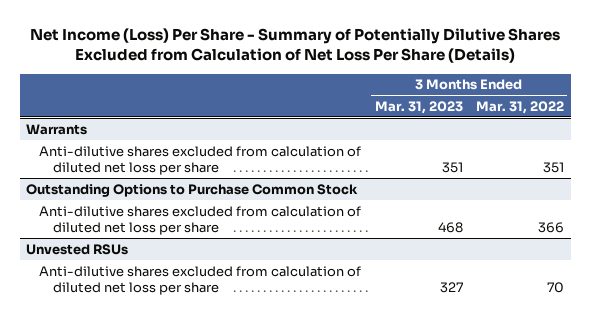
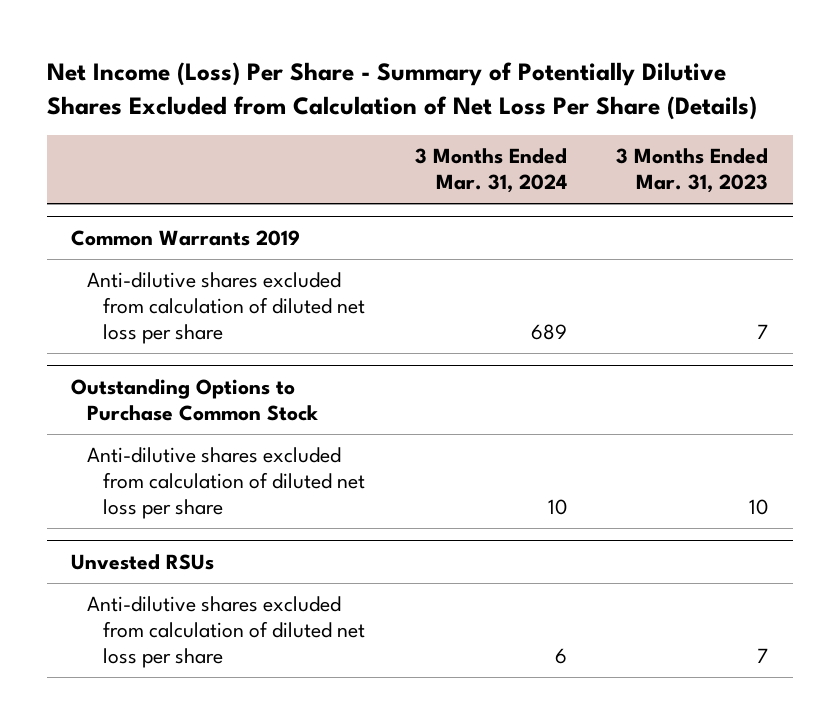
[476,100,565,114] Mar. 31, 2022 -> none
none -> [414,148,567,194] 3 Months Ended Mar. 31, 2024
[26,123,88,135] Warrants -> [71,230,301,247] Common Warrants 2019
[441,162,463,174] 351 -> [757,323,769,339] 7
[437,222,463,234] 468 -> [749,498,769,515] 10
[439,282,463,294] 327 -> [757,647,769,663] 7

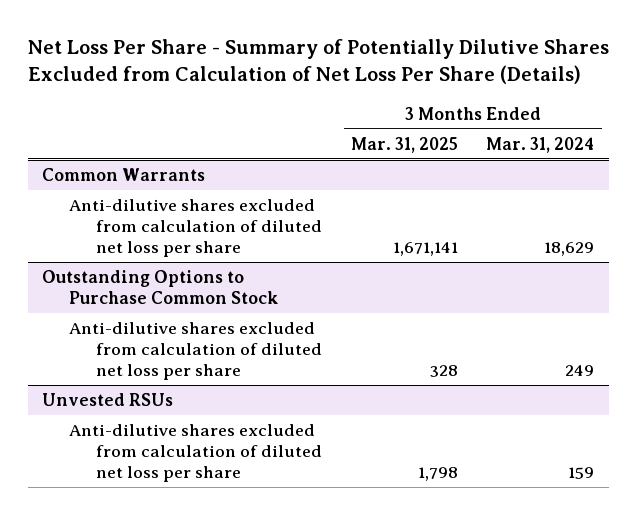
[46,62,757,120] Net Income (Loss) Per Share - Summary of Potentially Dilutive Shares Excluded from Calculation of Net Loss Per Share (Details) -> [27,39,609,85] Net Loss Per Share - Summary of Potentially Dilutive Shares Excluded from Calculation of Net Loss Per Share (Details)
[616,148,769,194] 3 Months Ended Mar. 31, 2023 -> none
none -> [350,136,458,153] Mar. 31, 2025
[71,230,301,247] Common Warrants 2019 -> [41,167,205,181] Common Warrants
[530,323,567,340] 689 -> [544,241,595,256] 18,629
[547,498,567,515] 10 -> [565,364,595,376] 249
[554,647,567,664] 6 -> [568,466,595,479] 159

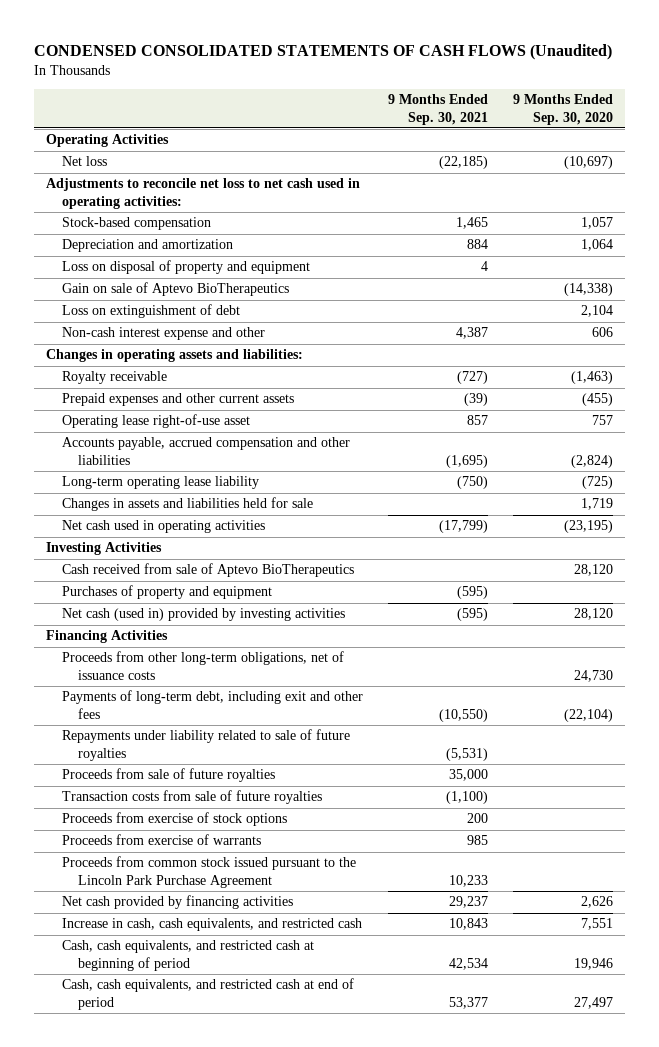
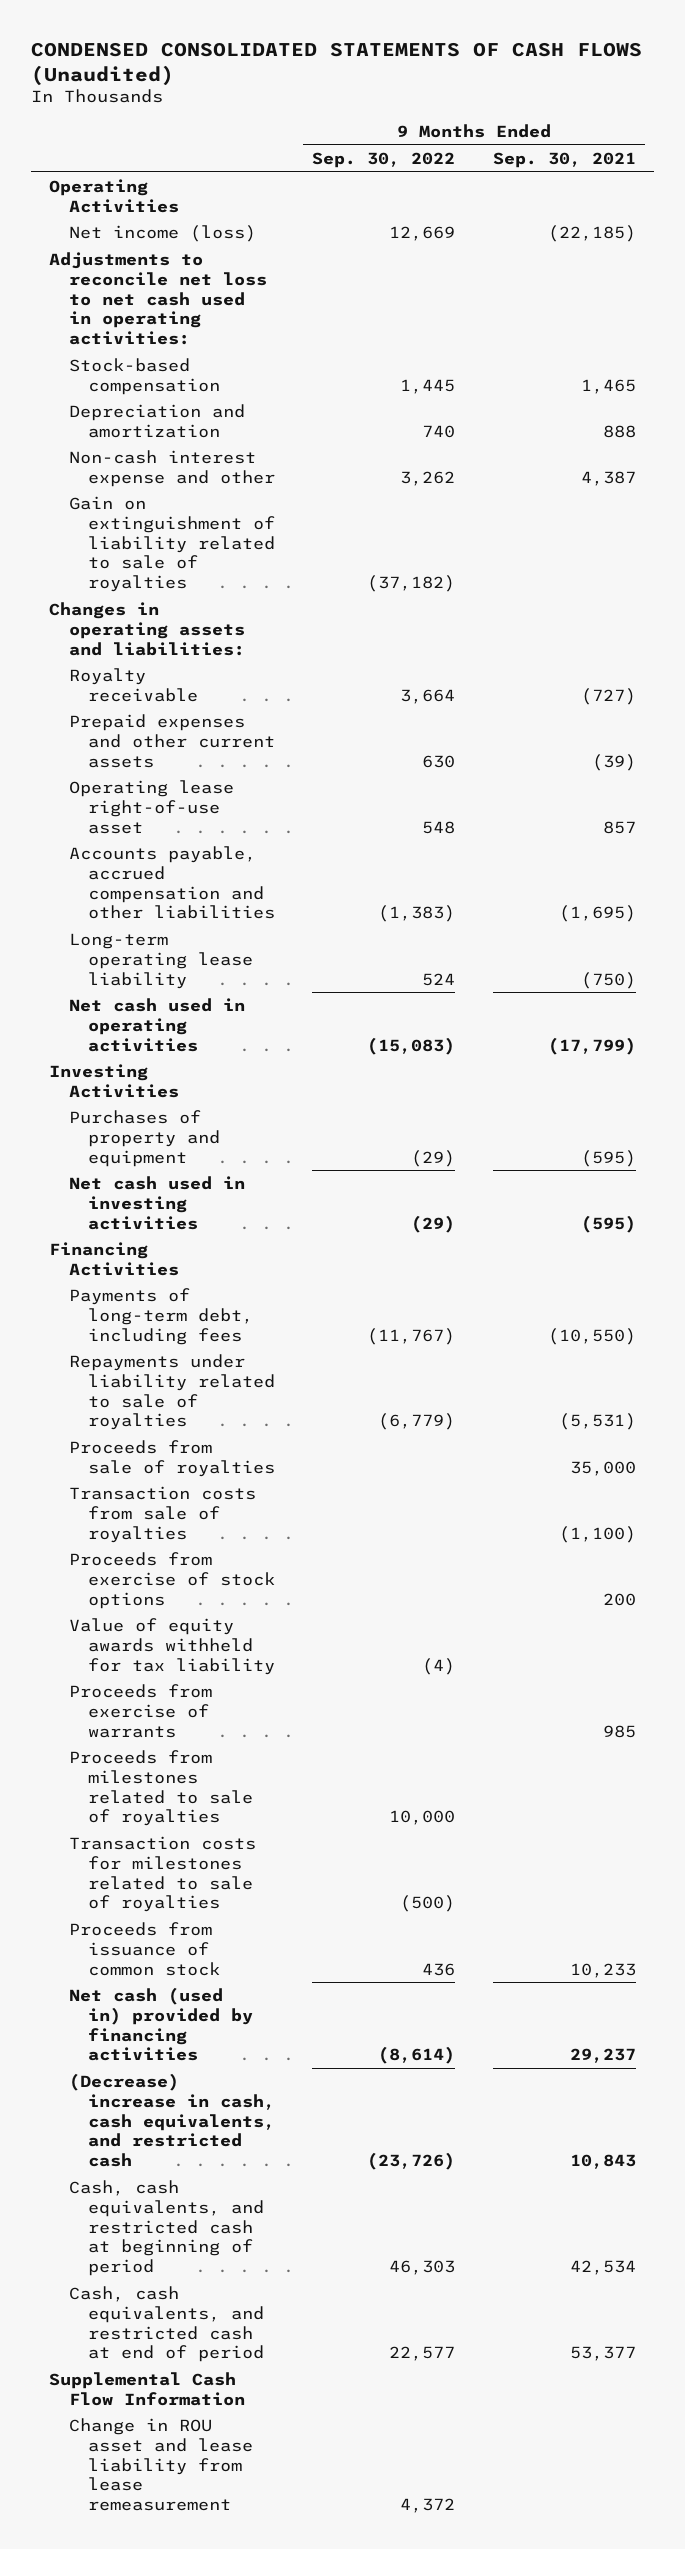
[512,94,613,125] 9 Months Ended Sep. 30, 2020 -> none
none -> [312,151,456,168] Sep. 30, 2022
[61,156,107,167] Net loss -> [68,224,256,242] Net income (loss)
[61,260,310,275] Loss on disposal of property and equipment -> none
[61,282,289,297] Gain on sale of Aptevo BioTherapeutics -> none
[61,304,240,319] Loss on extinguishment of debt -> none
[466,239,488,250] 884 -> [602,424,636,438] 888
none -> [68,495,276,593] Gain on extinguishment of liability related to sale of royalties
[61,497,313,512] Changes in assets and liabilities held for sale -> none
[61,563,354,578] Cash received from sale of Aptevo BioTherapeutics -> none
[61,608,345,622] Net cash (used in) provided by investing activities -> [68,1175,245,1230] Net cash used in investing activities
[61,651,344,680] Proceeds from other long-term obligations, net of issuance costs -> none
[61,690,363,719] Payments of long-term debt, including exit and other fees -> [68,1287,254,1345] Payments of long-term debt, including fees
[61,729,350,761] Repayments under liability related to sale of future royalties -> [68,1353,276,1431] Repayments under liability related to sale of royalties
[61,768,275,783] Proceeds from sale of future royalties -> [68,1439,276,1477] Proceeds from sale of royalties
[61,790,322,805] Transaction costs from sale of future royalties -> [68,1485,256,1543] Transaction costs from sale of royalties
none -> [68,1617,276,1675] Value of equity awards withheld for tax liability
none -> [68,1749,254,1827] Proceeds from milestones related to sale of royalties
none -> [68,1835,256,1913] Transaction costs for milestones related to sale of royalties
[61,856,356,888] Proceeds from common stock issued pursuant to the Lincoln Park Purchase Agreement -> [68,1921,221,1976] Proceeds from issuance of common stock
[61,895,293,910] Net cash provided by financing activities -> [68,1986,254,2062] Net cash (used in) provided by financing activities
[61,918,362,932] Increase in cash, cash equivalents, and restricted cash -> [68,2072,276,2168] (Decrease) increase in cash, cash equivalents, and restricted cash
none -> [49,2371,245,2406] Supplemental Cash Flow Information
none -> [68,2417,254,2512] Change in ROU asset and lease liability from lease remeasurement

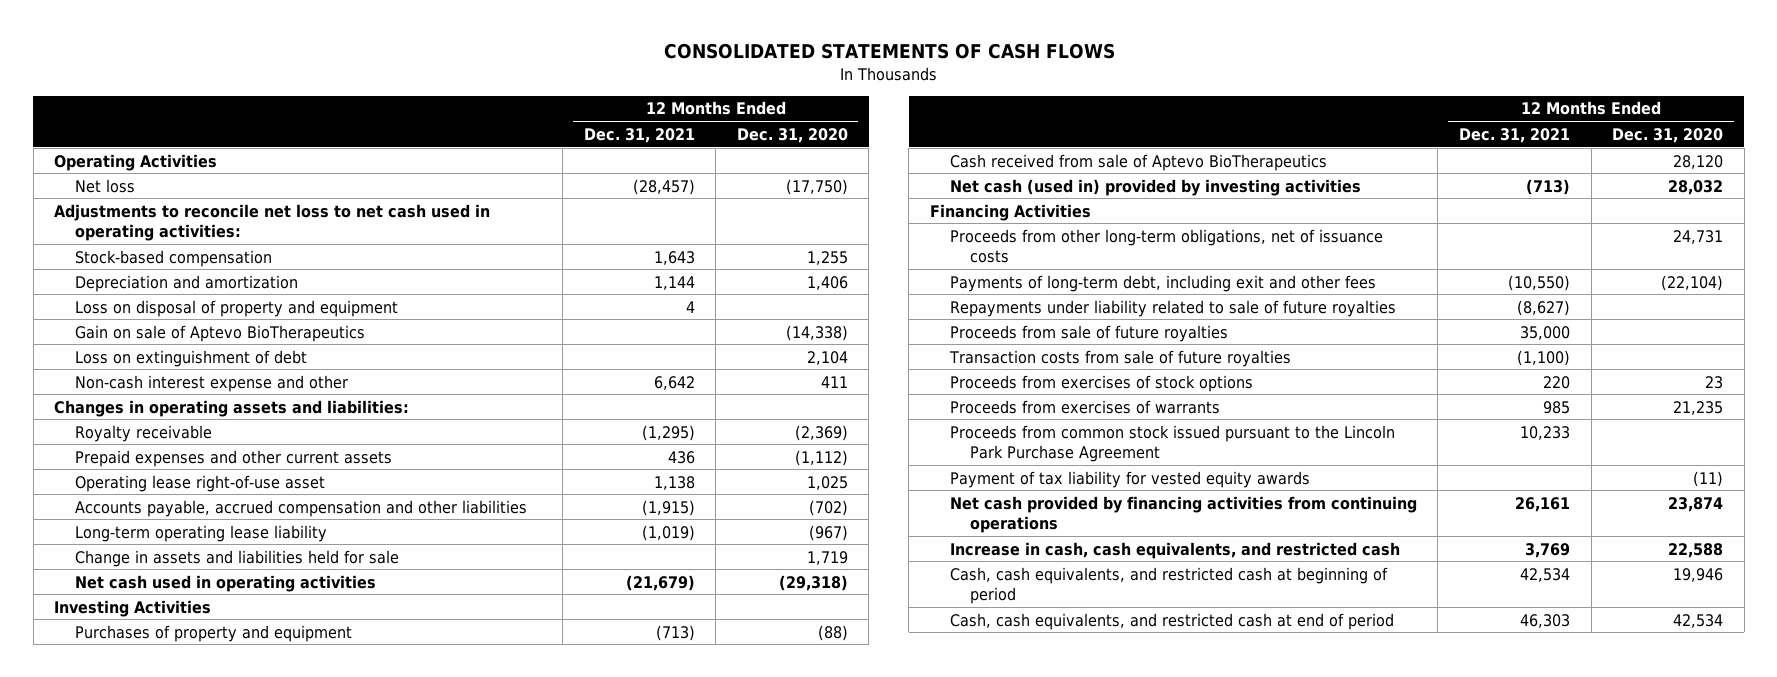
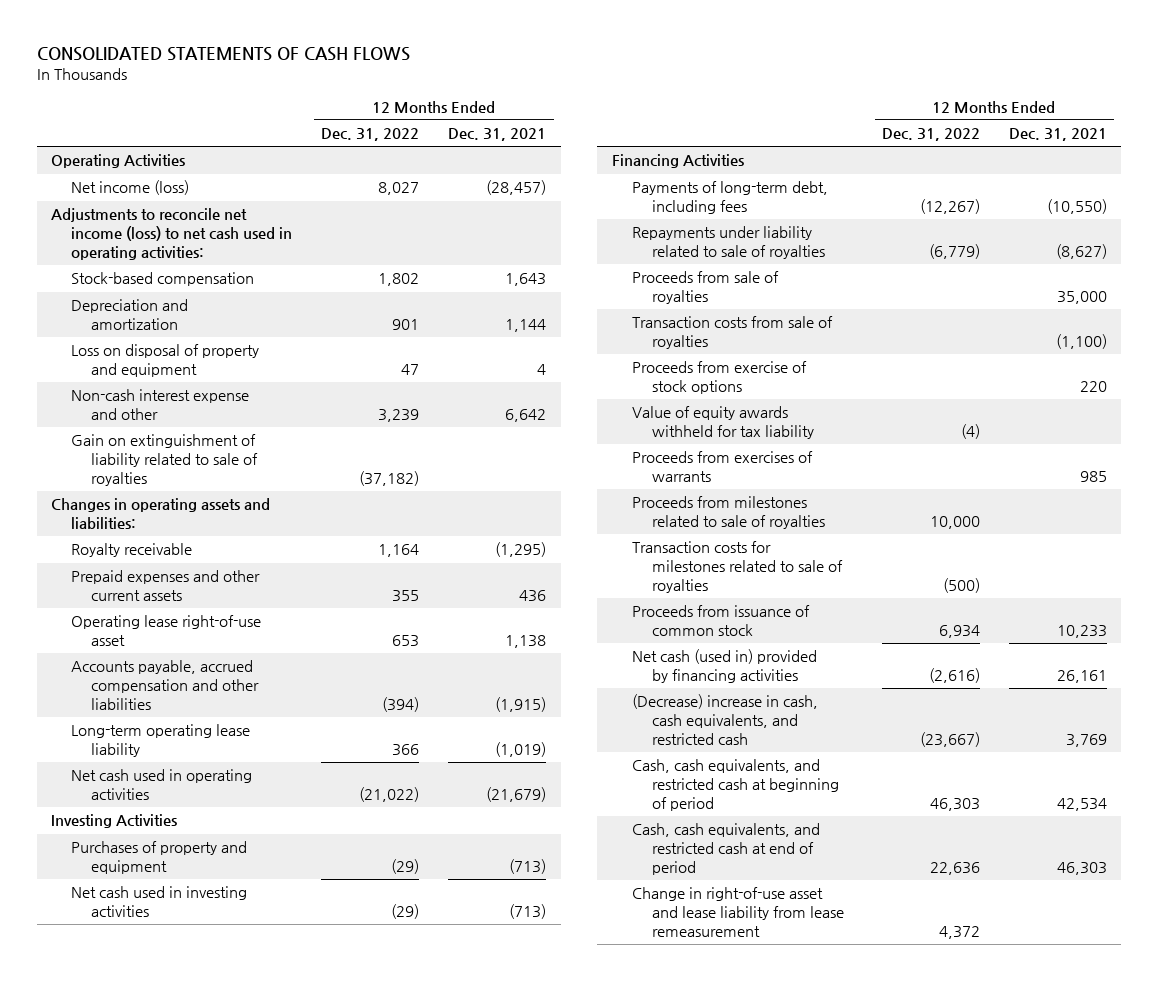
[736,127,848,143] Dec. 31, 2020 -> none
none -> [321,128,420,142] Dec. 31, 2022
[74,178,135,193] Net loss -> [71,180,190,196] Net income (loss)
[54,203,491,241] Adjustments to reconcile net loss to net cash used in operating activities: -> [51,208,293,260] Adjustments to reconcile net income (loss) to net cash used in operating activities:
[74,324,365,342] Gain on sale of Aptevo BioTherapeutics -> none
[74,349,307,367] Loss on extinguishment of debt -> none
none -> [71,434,259,486] Gain on extinguishment of liability related to sale of royalties
[74,549,399,567] Change in assets and liabilities held for sale -> none
[949,153,1327,171] Cash received from sale of Aptevo BioTherapeutics -> none
[949,178,1361,196] Net cash (used in) provided by investing activities -> [71,886,248,918] Net cash used in investing activities
[949,228,1383,263] Proceeds from other long-term obligations, net of issuance costs -> none
[949,274,1376,292] Payments of long-term debt, including exit and other fees -> [631,181,828,215] Payments of long-term debt, including fees
[949,299,1396,317] Repayments under liability related to sale of future royalties -> [631,226,825,260] Repayments under liability related to sale of royalties
[949,324,1228,342] Proceeds from sale of future royalties -> [631,271,779,305] Proceeds from sale of royalties
[948,349,1291,367] Transaction costs from sale of future royalties -> [631,316,833,350] Transaction costs from sale of royalties
[949,374,1253,392] Proceeds from exercises of stock options -> [631,361,807,395] Proceeds from exercise of stock options
none -> [631,406,814,440] Value of equity awards withheld for tax liability
[949,470,1310,488] Payment of tax liability for vested equity awards -> none
none -> [631,496,825,530] Proceeds from milestones related to sale of royalties
none -> [631,541,843,593] Transaction costs for milestones related to sale of royalties
[949,424,1395,462] Proceeds from common stock issued pursuant to the Lincoln Park Purchase Agreement -> [631,605,810,637] Proceeds from issuance of common stock
[949,495,1417,533] Net cash provided by financing activities from continuing operations -> [631,649,817,684] Net cash (used in) provided by financing activities
[949,541,1400,559] Increase in cash, cash equivalents, and restricted cash -> [631,694,818,745] (Decrease) increase in cash, cash equivalents, and restricted cash
none -> [631,887,844,937] Change in right-of-use asset and lease liability from lease remeasurement

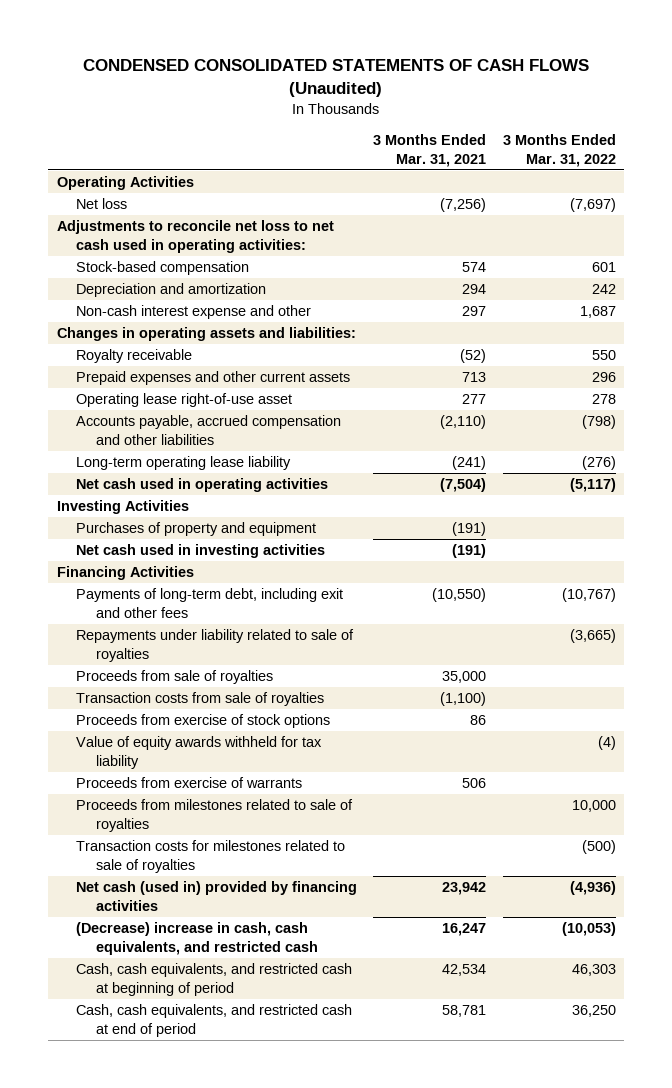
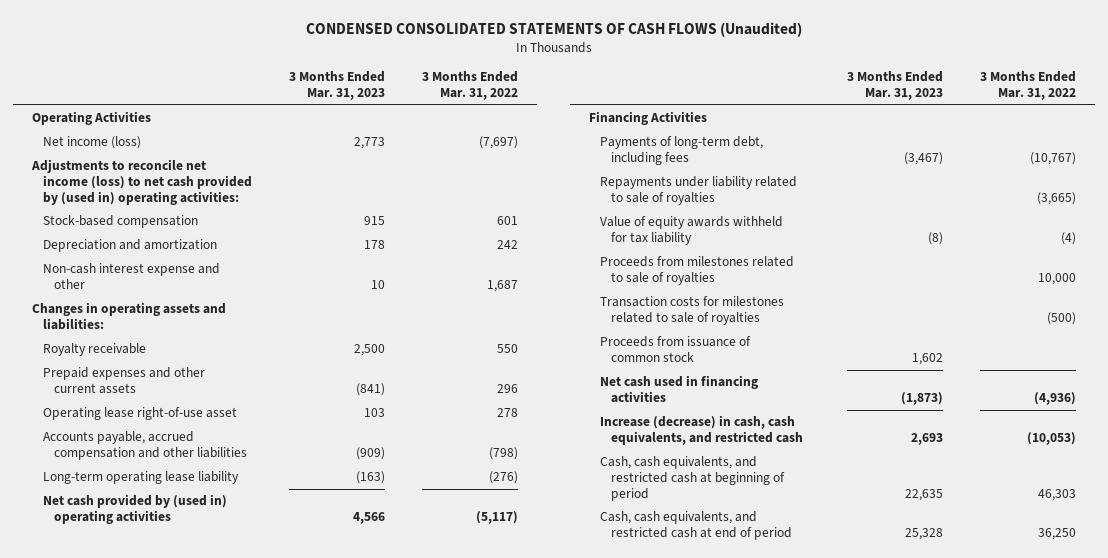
[373,133,487,167] 3 Months Ended Mar. 31, 2021 -> none
none -> [288,71,385,101] 3 Months Ended Mar. 31, 2023
[76,198,128,210] Net loss -> [42,136,141,150] Net income (loss)
[56,220,334,254] Adjustments to reconcile net loss to net cash used in operating activities: -> [30,159,252,206] Adjustments to reconcile net income (loss) to net cash provided by (used in) operating activities:
[56,500,189,515] Investing Activities -> none
[76,522,317,537] Purchases of property and equipment -> none
[76,544,326,559] Net cash used in investing activities -> none
[76,478,329,493] Net cash used in operating activities -> [42,494,227,525] Net cash provided by (used in) operating activities
[76,588,344,619] Payments of long-term debt, including exit and other fees -> [600,136,764,166] Payments of long-term debt, including fees
[76,670,274,685] Proceeds from sale of royalties -> none
[76,692,325,707] Transaction costs from sale of royalties -> none
[76,714,331,729] Proceeds from exercise of stock options -> none
[76,777,303,789] Proceeds from exercise of warrants -> none
none -> [600,336,752,363] Proceeds from issuance of common stock
[76,881,358,912] Net cash (used in) provided by financing activities -> [600,375,759,404] Net cash used in financing activities
[76,922,318,956] (Decrease) increase in cash, cash equivalents, and restricted cash -> [600,415,804,446] Increase (decrease) in cash, cash equivalents, and restricted cash

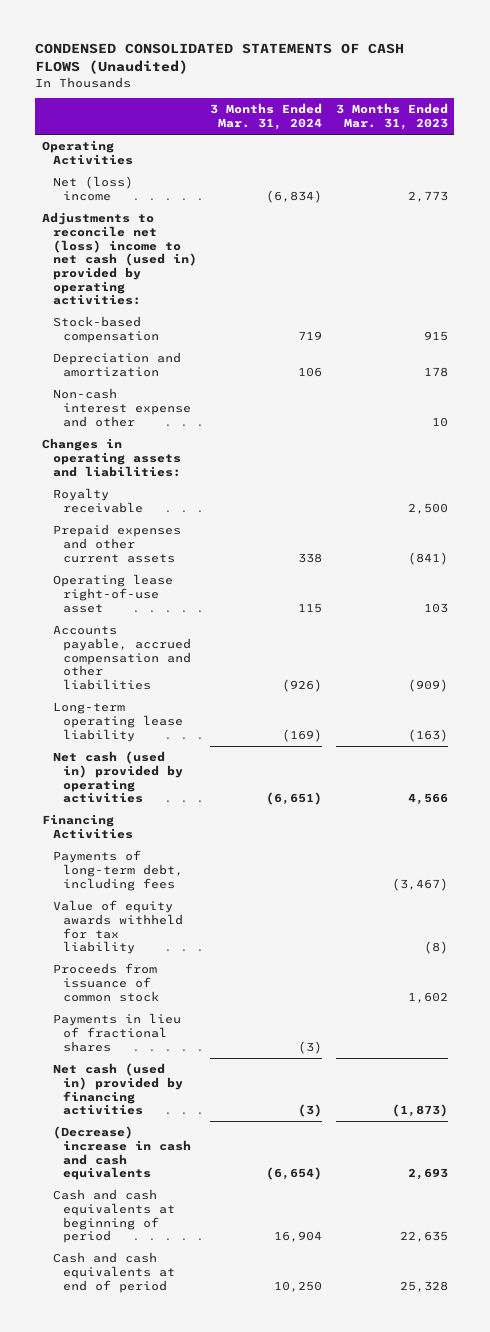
[422,71,519,101] 3 Months Ended Mar. 31, 2022 -> none
none -> [210,103,323,130] 3 Months Ended Mar. 31, 2024
[42,136,141,150] Net income (loss) -> [52,176,133,201] Net (loss) income
[30,159,252,206] Adjustments to reconcile net income (loss) to net cash provided by (used in) operating activities: -> [42,212,197,306] Adjustments to reconcile net (loss) income to net cash (used in) provided by operating activities:
[42,494,227,525] Net cash provided by (used in) operating activities -> [52,751,184,804] Net cash (used in) provided by operating activities
[600,176,798,206] Repayments under liability related to sale of royalties -> none
[600,256,795,286] Proceeds from milestones related to sale of royalties -> none
[600,296,785,326] Transaction costs for milestones related to sale of royalties -> none
none -> [52,1013,181,1052] Payments in lieu of fractional shares
[600,375,759,404] Net cash used in financing activities -> [52,1063,184,1116] Net cash (used in) provided by financing activities
[600,415,804,446] Increase (decrease) in cash, cash equivalents, and restricted cash -> [52,1126,192,1181] (Decrease) increase in cash and cash equivalents
[600,456,786,502] Cash, cash equivalents, and restricted cash at beginning of period -> [52,1189,176,1244] Cash and cash equivalents at beginning of period
[600,511,793,541] Cash, cash equivalents, and restricted cash at end of period -> [52,1252,176,1293] Cash and cash equivalents at end of period

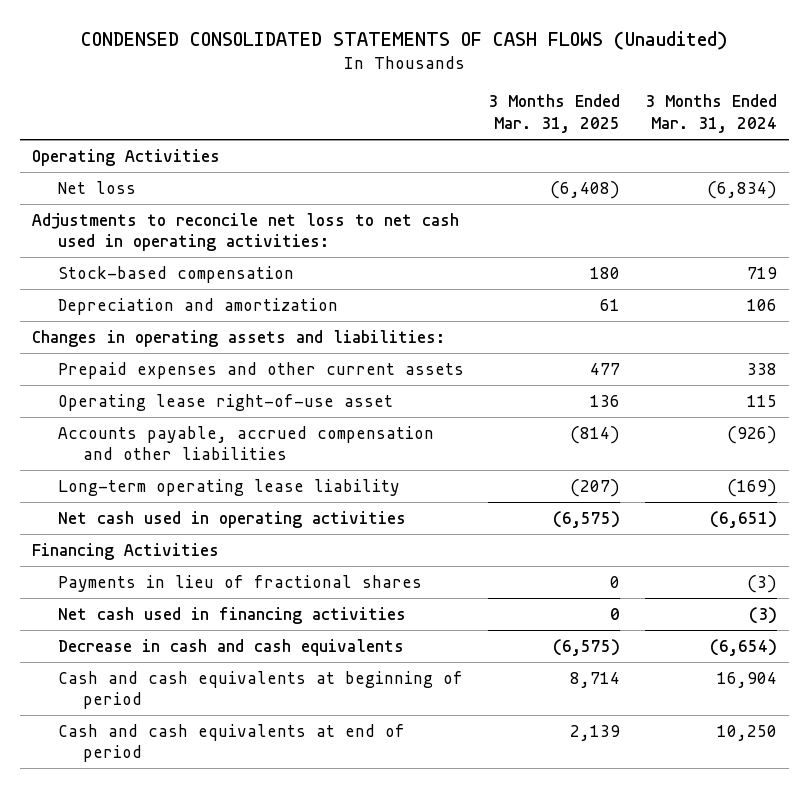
[335,103,448,130] 3 Months Ended Mar. 31, 2023 -> none
none -> [488,94,621,134] 3 Months Ended Mar. 31, 2025
[52,176,133,201] Net (loss) income -> [57,180,136,194] Net loss
[42,212,197,306] Adjustments to reconcile net (loss) income to net cash (used in) provided by operating activities: -> [32,212,460,252] Adjustments to reconcile net loss to net cash used in operating activities:
[52,388,192,427] Non-cash interest expense and other -> none
[52,488,144,513] Royalty receivable -> none
[52,751,184,804] Net cash (used in) provided by operating activities -> [57,510,406,528] Net cash used in operating activities
[52,850,184,891] Payments of long-term debt, including fees -> none
[52,900,184,955] Value of equity awards withheld for tax liability -> none
[52,963,160,1002] Proceeds from issuance of common stock -> none
[52,1063,184,1116] Net cash (used in) provided by financing activities -> [57,606,406,624] Net cash used in financing activities
[52,1126,192,1181] (Decrease) increase in cash and cash equivalents -> [57,638,404,656] Decrease in cash and cash equivalents

